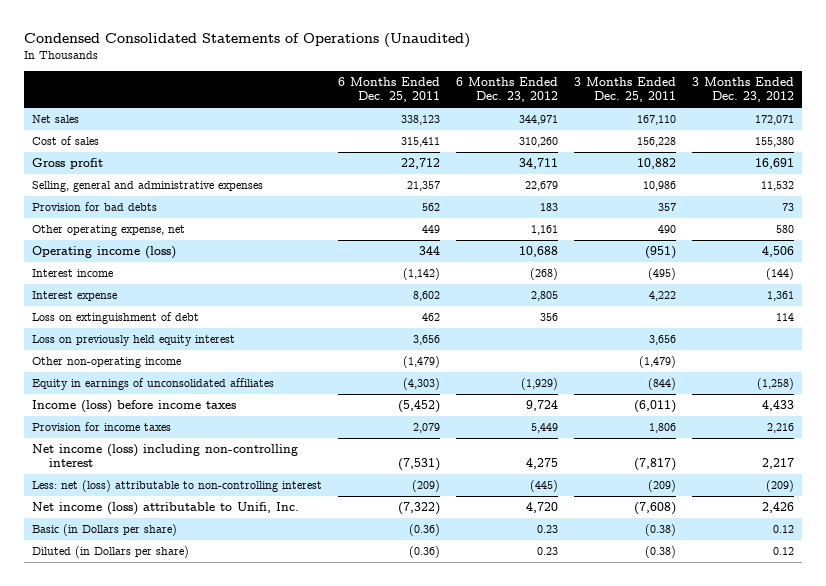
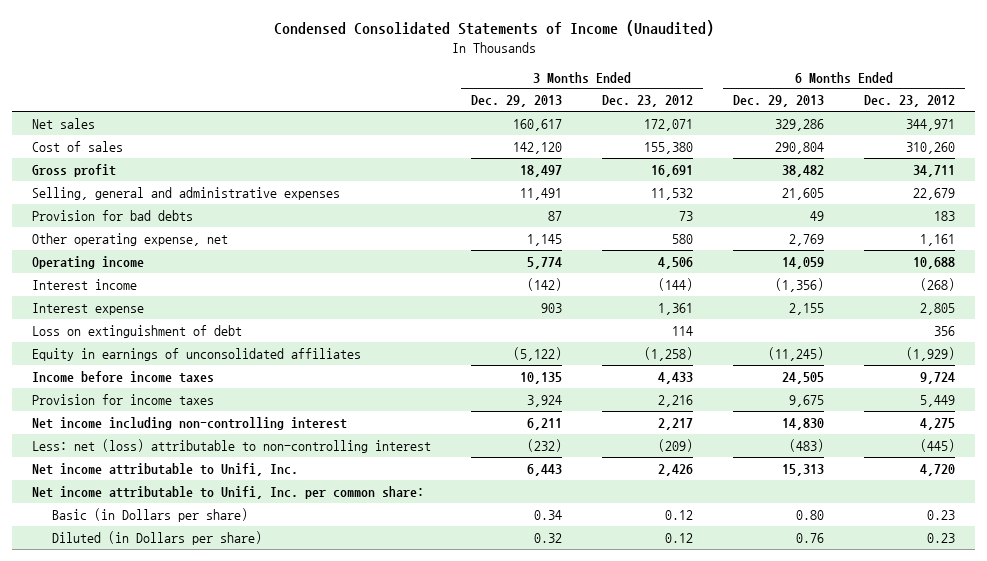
[24,33,471,49] Condensed Consolidated Statements of Operations (Unaudited) -> [273,20,714,37] Condensed Consolidated Statements of Income (Unaudited)
[338,77,441,103] 6 Months Ended Dec. 25, 2011 -> none
[573,77,676,103] 3 Months Ended Dec. 25, 2011 -> none
none -> [471,95,563,108] Dec. 29, 2013
none -> [733,95,825,108] Dec. 29, 2013
[32,246,177,260] Operating income (loss) -> [32,255,145,269] Operating income
[32,335,236,347] Loss on previously held equity interest -> none
[32,357,182,369] Other non-operating income -> none
[32,400,237,414] Income (loss) before income taxes -> [32,370,215,383] Income before income taxes
[32,444,299,468] Net income (loss) including non-controlling interest -> [32,416,348,430] Net income including non-controlling interest
[32,502,300,516] Net income (loss) attributable to Unifi, Inc. -> [32,462,299,476] Net income attributable to Unifi, Inc.
none -> [32,485,425,499] Net income attributable to Unifi, Inc. per common share:

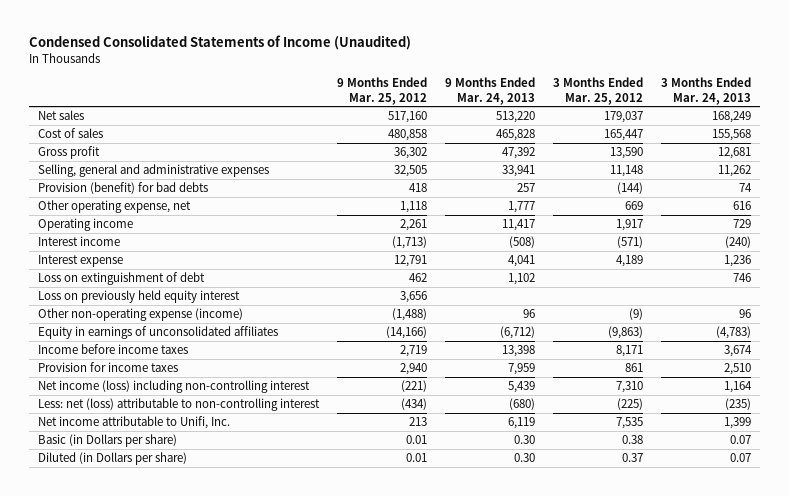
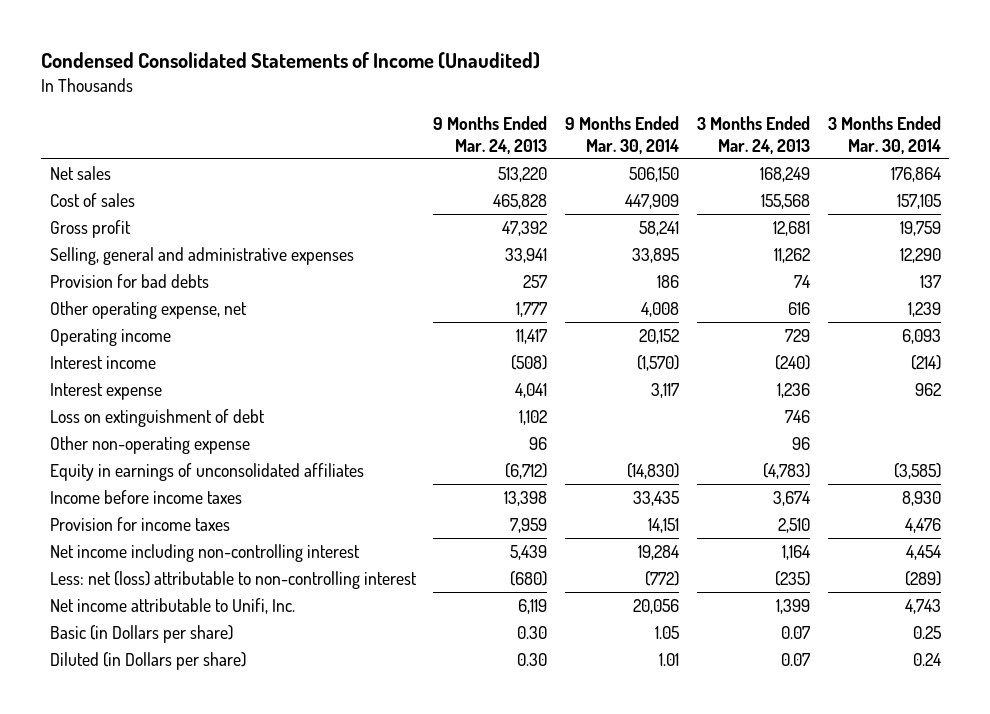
[337,77,428,105] 9 Months Ended Mar. 25, 2012 -> none
[552,77,643,105] 3 Months Ended Mar. 25, 2012 -> none
none -> [565,115,680,154] 9 Months Ended Mar. 30, 2014
none -> [827,115,941,154] 3 Months Ended Mar. 30, 2014
[38,182,209,195] Provision (benefit) for bad debts -> [49,273,209,288] Provision for bad debts
[38,290,241,304] Loss on previously held equity interest -> none
[38,308,244,322] Other non-operating expense (income) -> [49,435,250,454] Other non-operating expense
[38,380,311,394] Net income (loss) including non-controlling interest -> [49,543,360,562] Net income including non-controlling interest

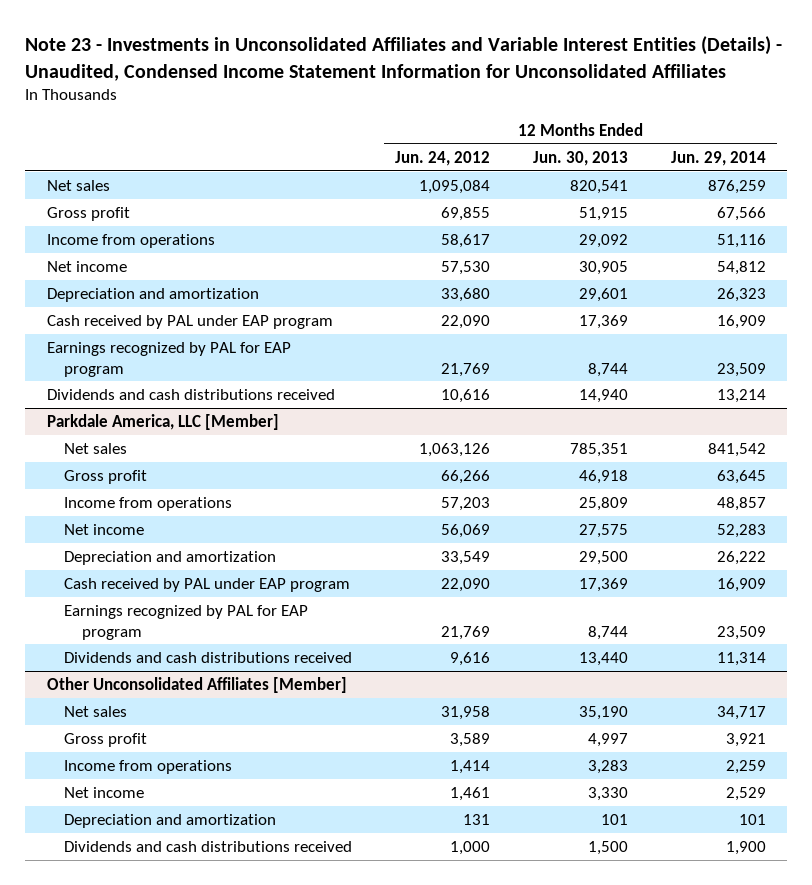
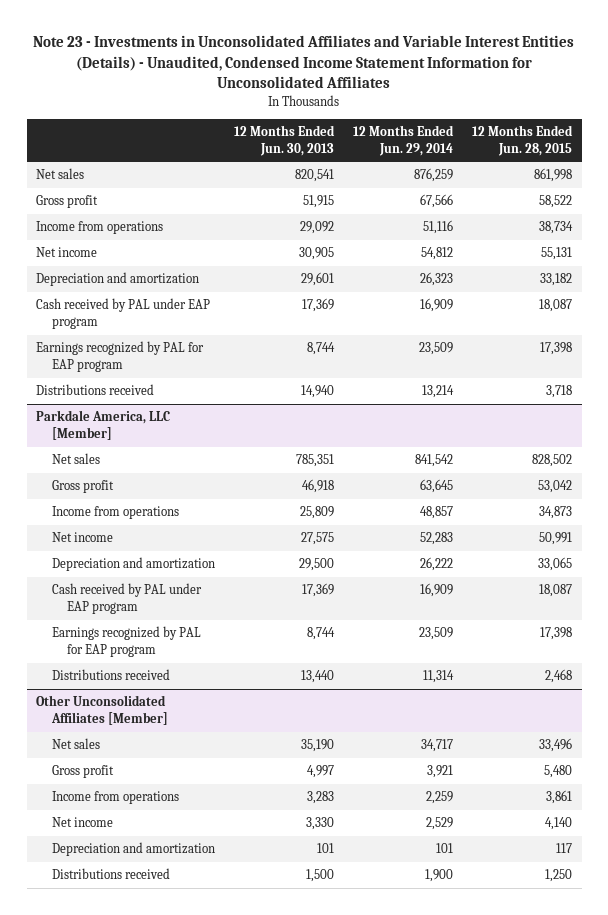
[395,150,491,166] Jun. 24, 2012 -> none
none -> [471,124,573,156] 12 Months Ended Jun. 28, 2015
[46,388,335,400] Dividends and cash distributions received -> [36,384,155,396] Distributions received
[64,651,353,663] Dividends and cash distributions received -> [51,669,170,681] Distributions received
[64,840,353,852] Dividends and cash distributions received -> [51,868,170,880] Distributions received

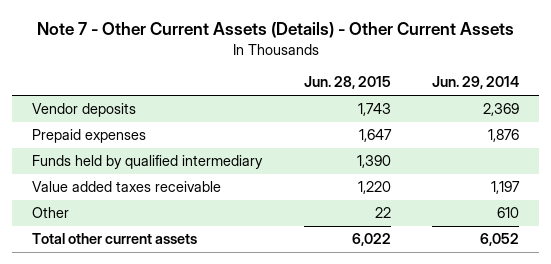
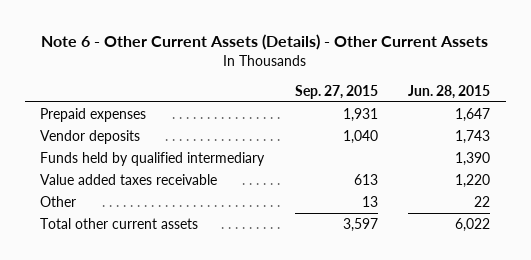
[36,21,514,38] Note 7 - Other Current Assets (Details) - Other Current Assets -> [41,33,489,50] Note 6 - Other Current Assets (Details) - Other Current Assets
[431,76,519,90] Jun. 29, 2014 -> none
none -> [294,84,378,99] Sep. 27, 2015
[32,103,137,118] Vendor deposits -> [40,130,141,145] Vendor deposits

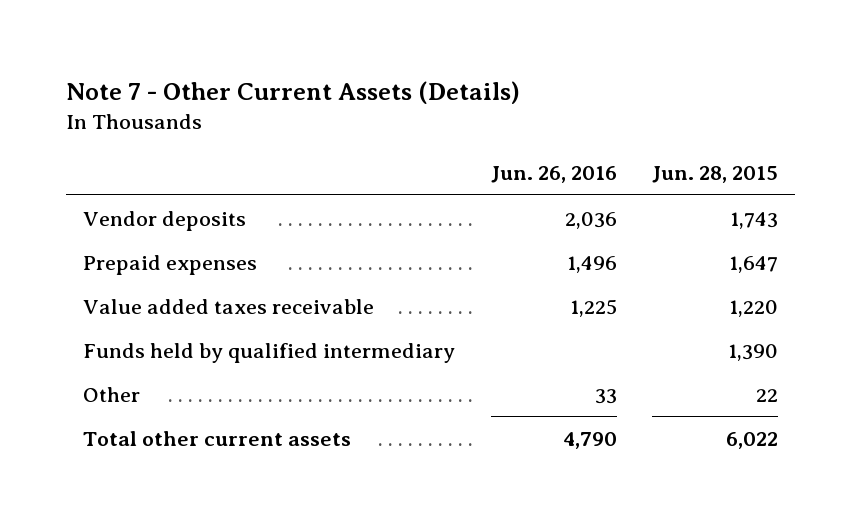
[41,33,489,50] Note 6 - Other Current Assets (Details) - Other Current Assets -> [65,80,520,104] Note 7 - Other Current Assets (Details)
[294,84,378,99] Sep. 27, 2015 -> none
none -> [490,166,617,184] Jun. 26, 2016
[40,108,147,123] Prepaid expenses -> [83,254,258,275] Prepaid expenses
[40,152,266,167] Funds held by qualified intermediary -> [83,342,456,363] Funds held by qualified intermediary

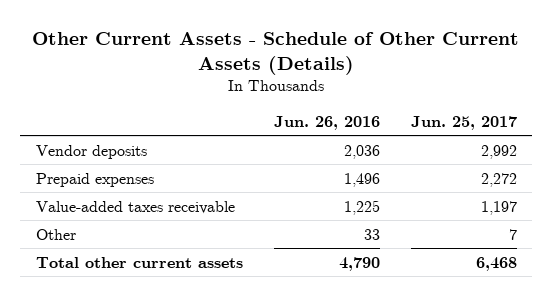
[65,80,520,104] Note 7 - Other Current Assets (Details) -> [32,32,520,75] Other Current Assets - Schedule of Other Current Assets (Details)
[651,166,778,184] Jun. 28, 2015 -> none
none -> [410,115,517,130] Jun. 25, 2017
[83,342,456,363] Funds held by qualified intermediary -> none
[83,298,375,314] Value added taxes receivable -> [35,200,235,214] Value-added taxes receivable

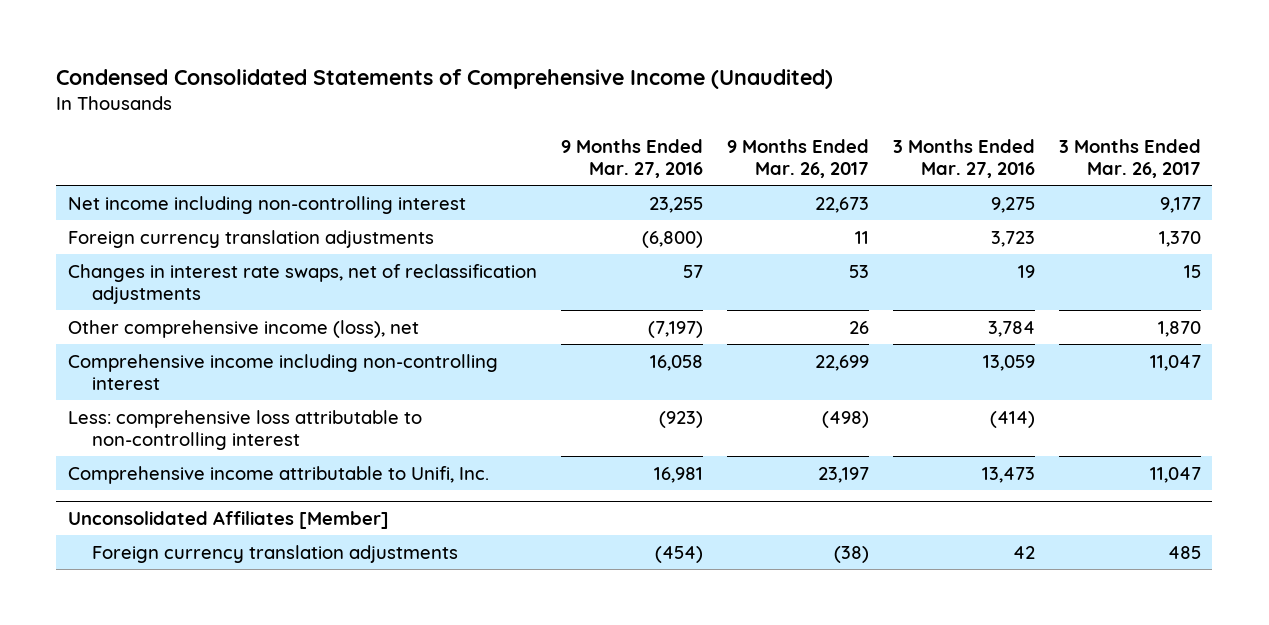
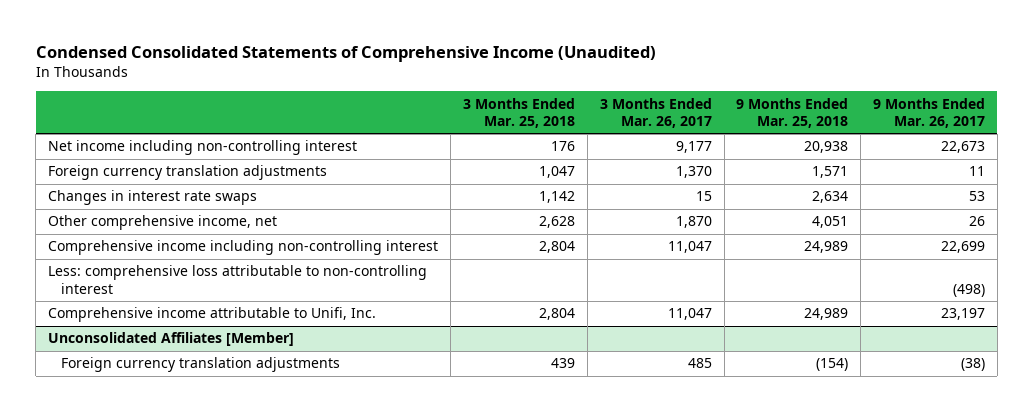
[560,138,703,178] 9 Months Ended Mar. 27, 2016 -> none
[892,138,1035,178] 3 Months Ended Mar. 27, 2016 -> none
none -> [463,97,576,129] 3 Months Ended Mar. 25, 2018
none -> [736,97,849,129] 9 Months Ended Mar. 25, 2018
[68,263,538,304] Changes in interest rate swaps, net of reclassification adjustments -> [48,190,258,206] Changes in interest rate swaps
[68,319,420,338] Other comprehensive income (loss), net -> [48,215,278,231] Other comprehensive income, net

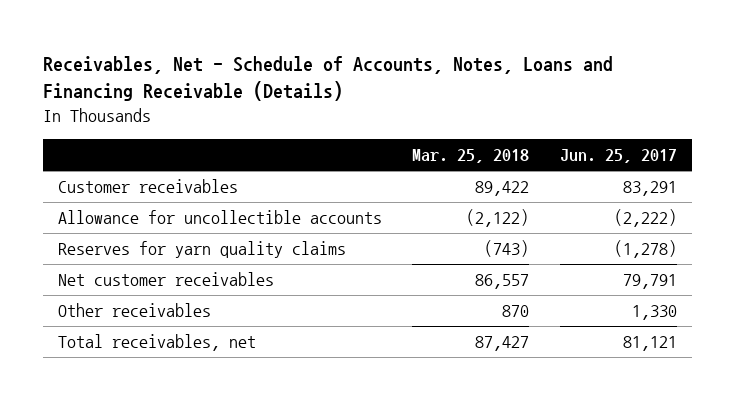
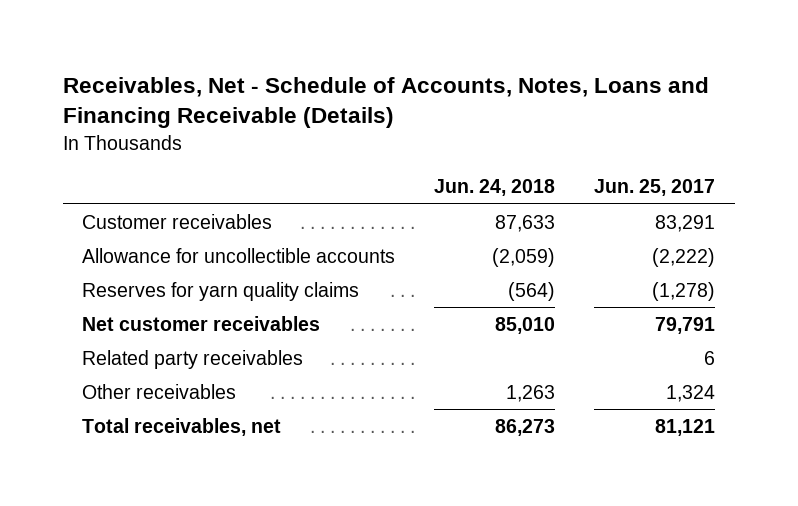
[412,148,530,163] Mar. 25, 2018 -> none
none -> [434,179,556,197] Jun. 24, 2018
none -> [82,349,304,369] Related party receivables
[631,305,677,321] 1,330 -> [666,384,716,402] 1,324

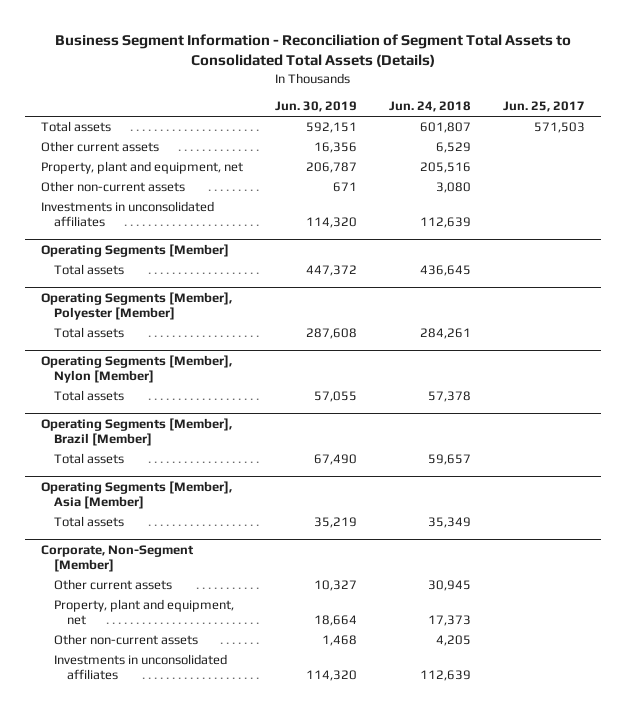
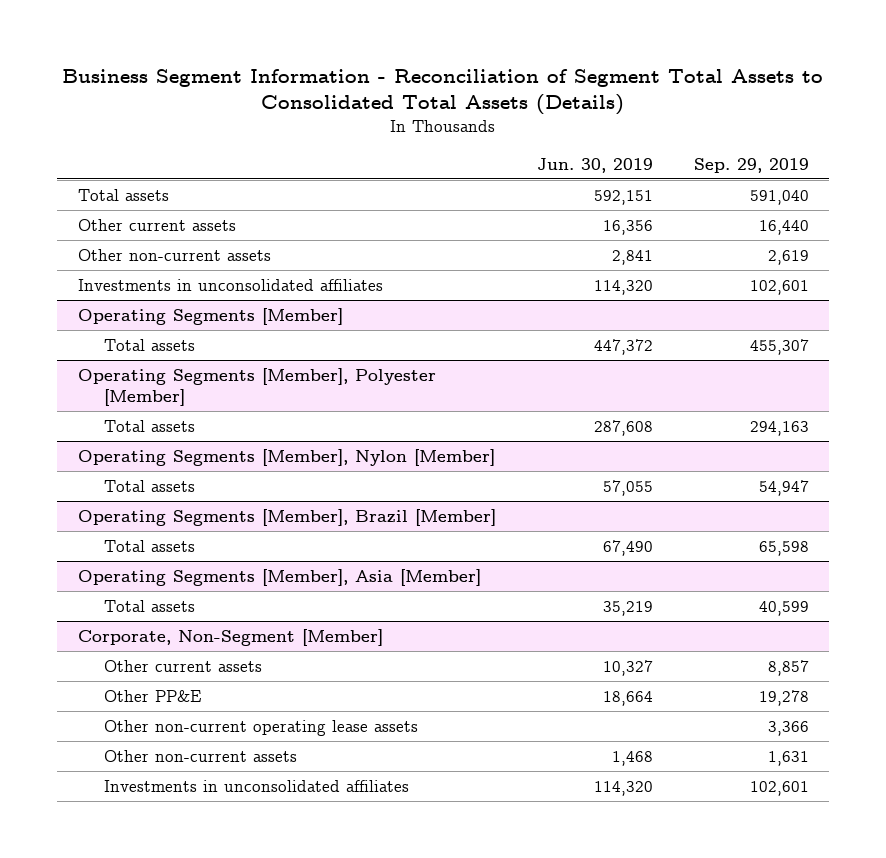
[388,101,471,113] Jun. 24, 2018 -> none
[502,101,585,113] Jun. 25, 2017 -> none
none -> [693,157,809,173] Sep. 29, 2019
[41,161,244,175] Property, plant and equipment, net -> none
[333,182,358,193] 671 -> [611,249,653,265] 2,841
[54,599,235,626] Property, plant and equipment, net -> [104,689,202,702] Other PP&E
none -> [104,719,419,736] Other non-current operating lease assets

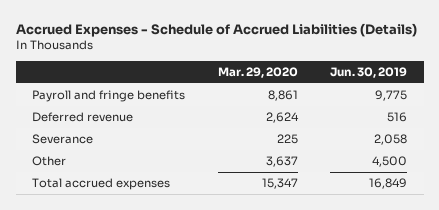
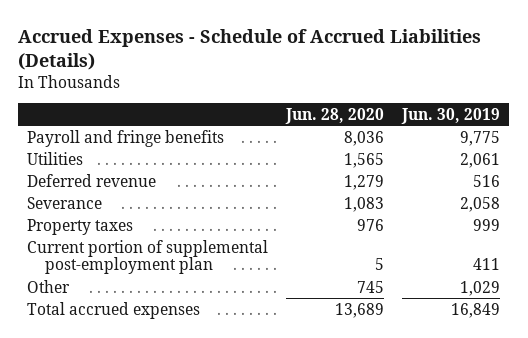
[217,66,298,78] Mar. 29, 2020 -> none
none -> [285,107,385,124] Jun. 28, 2020
none -> [27,151,84,165] Utilities
none -> [27,218,134,235] Property taxes
none -> [27,239,269,275] Current portion of supplemental post-employment plan
[372,156,408,168] 4,500 -> [460,280,501,296] 1,029

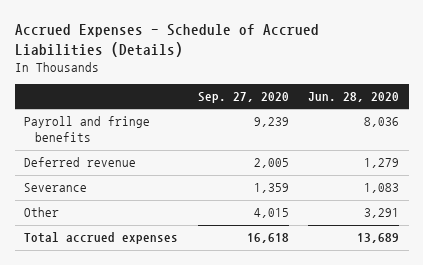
[401,107,501,124] Jun. 30, 2019 -> none
none -> [197,92,289,104] Sep. 27, 2020
[27,151,84,165] Utilities -> none
[27,218,134,235] Property taxes -> none
[27,239,269,275] Current portion of supplemental post-employment plan -> none
[357,280,385,293] 745 -> [363,208,399,219] 3,291

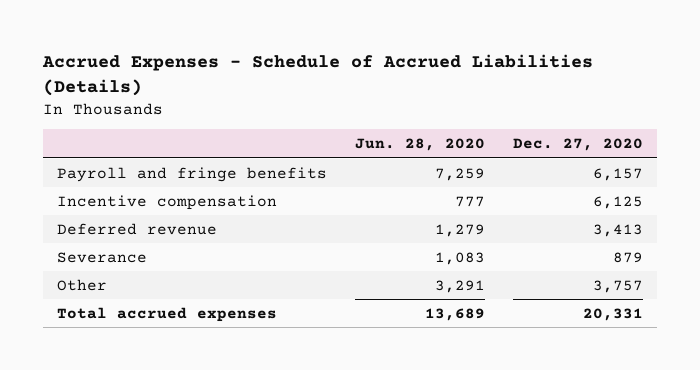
[197,92,289,104] Sep. 27, 2020 -> none
none -> [513,138,644,152] Dec. 27, 2020
[363,117,399,128] 8,036 -> [435,167,486,181] 7,259
none -> [56,194,277,210] Incentive compensation

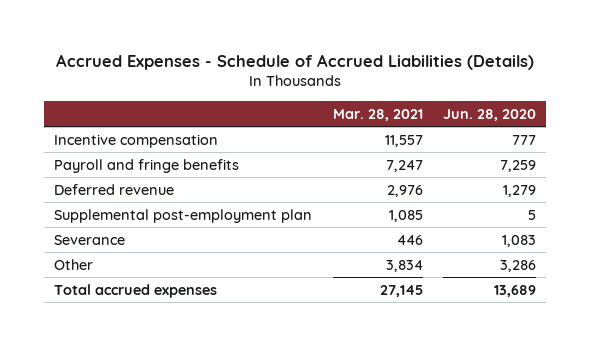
[513,138,644,152] Dec. 27, 2020 -> none
none -> [332,108,423,121] Mar. 28, 2021
[56,166,327,182] Payroll and fringe benefits -> [54,158,240,173] Payroll and fringe benefits
none -> [54,208,313,223] Supplemental post-employment plan
[435,279,486,293] 3,291 -> [499,259,536,272] 3,286

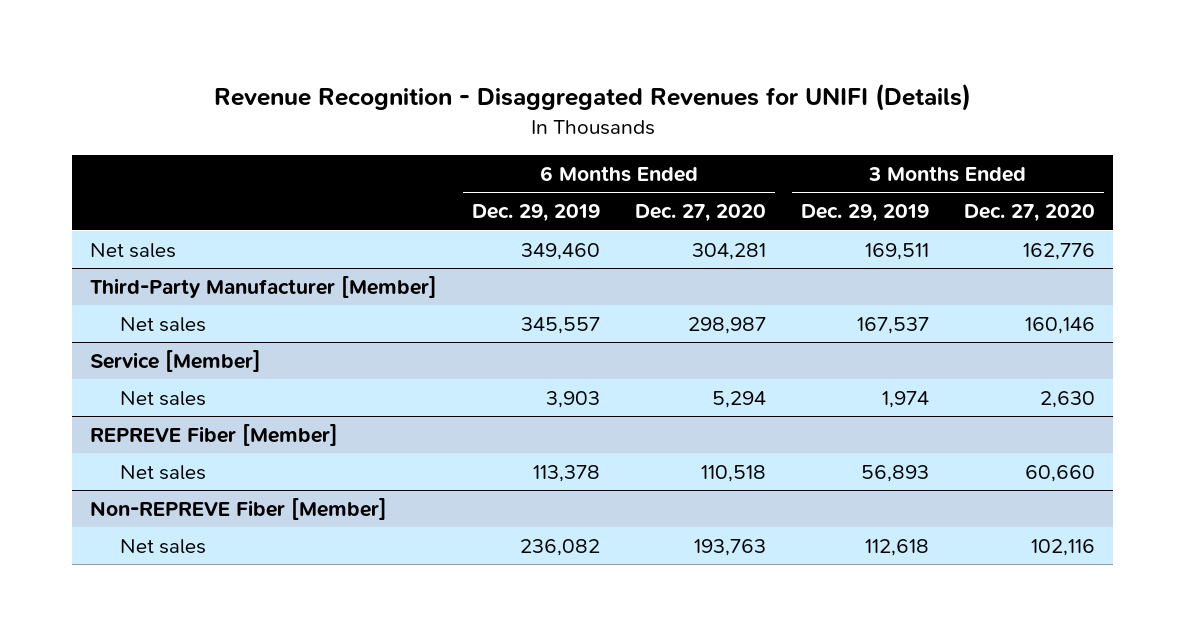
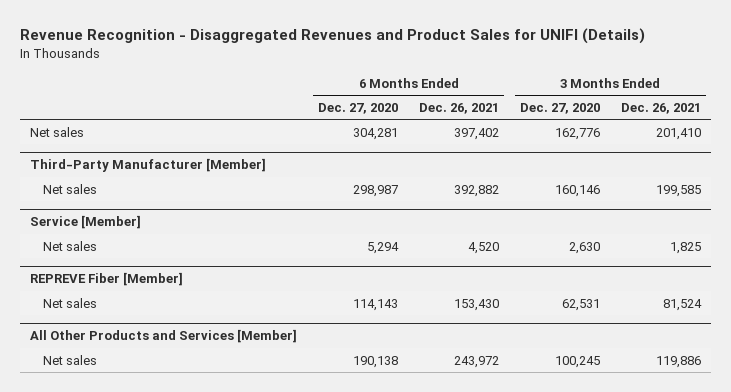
[213,83,971,112] Revenue Recognition - Disaggregated Revenues for UNIFI (Details) -> [19,28,645,45] Revenue Recognition - Disaggregated Revenues and Product Sales for UNIFI (Details)
[472,204,601,223] Dec. 29, 2019 -> none
[801,204,930,223] Dec. 29, 2019 -> none
none -> [419,102,500,114] Dec. 26, 2021
none -> [620,102,701,114] Dec. 26, 2021
[89,497,387,520] Non-REPREVE Fiber [Member] -> none
[701,464,767,482] 110,518 -> [353,298,399,311] 114,143
[1025,464,1096,482] 60,660 -> [561,298,600,311] 62,531
none -> [30,329,298,344] All Other Products and Services [Member]
[694,538,767,556] 193,763 -> [353,355,399,368] 190,138
[1031,538,1096,556] 102,116 -> [554,355,600,368] 100,245

